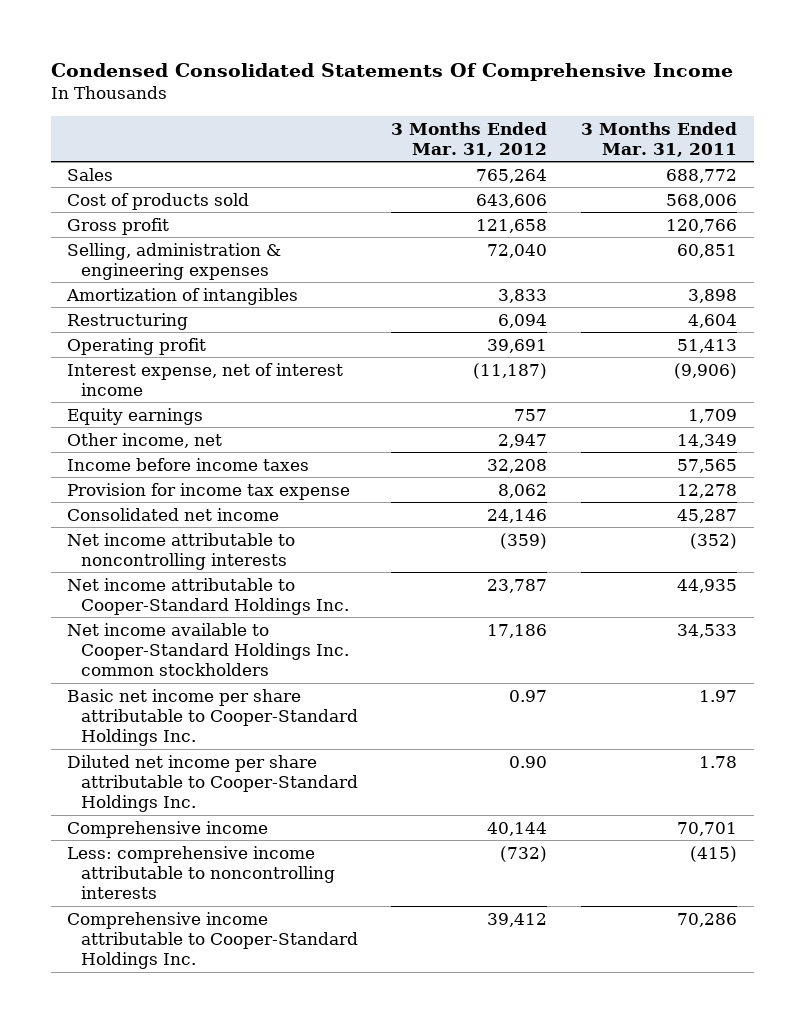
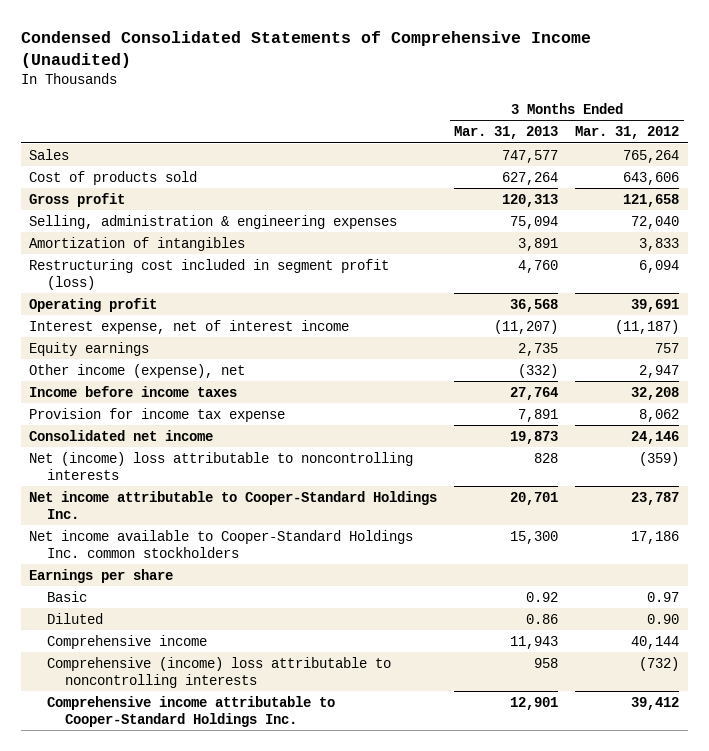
[50,62,733,81] Condensed Consolidated Statements Of Comprehensive Income -> [20,31,591,69] Condensed Consolidated Statements of Comprehensive Income (Unaudited)
[580,121,737,157] 3 Months Ended Mar. 31, 2011 -> none
none -> [454,126,559,140] Mar. 31, 2013
[67,312,189,330] Restructuring -> [29,258,390,290] Restructuring cost included in segment profit (loss)
[67,432,223,448] Other income, net -> [29,363,246,378] Other income (expense), net
[67,532,296,570] Net income attributable to noncontrolling interests -> [29,451,414,480] Net (income) loss attributable to noncontrolling interests
none -> [29,568,174,583] Earnings per share
[67,688,359,747] Basic net income per share attributable to Cooper-Standard Holdings Inc. -> [47,590,88,602] Basic
[67,754,359,813] Diluted net income per share attributable to Cooper-Standard Holdings Inc. -> [47,612,104,624] Diluted
[67,845,336,900] Less: comprehensive income attributable to noncontrolling interests -> [47,656,392,688] Comprehensive (income) loss attributable to noncontrolling interests

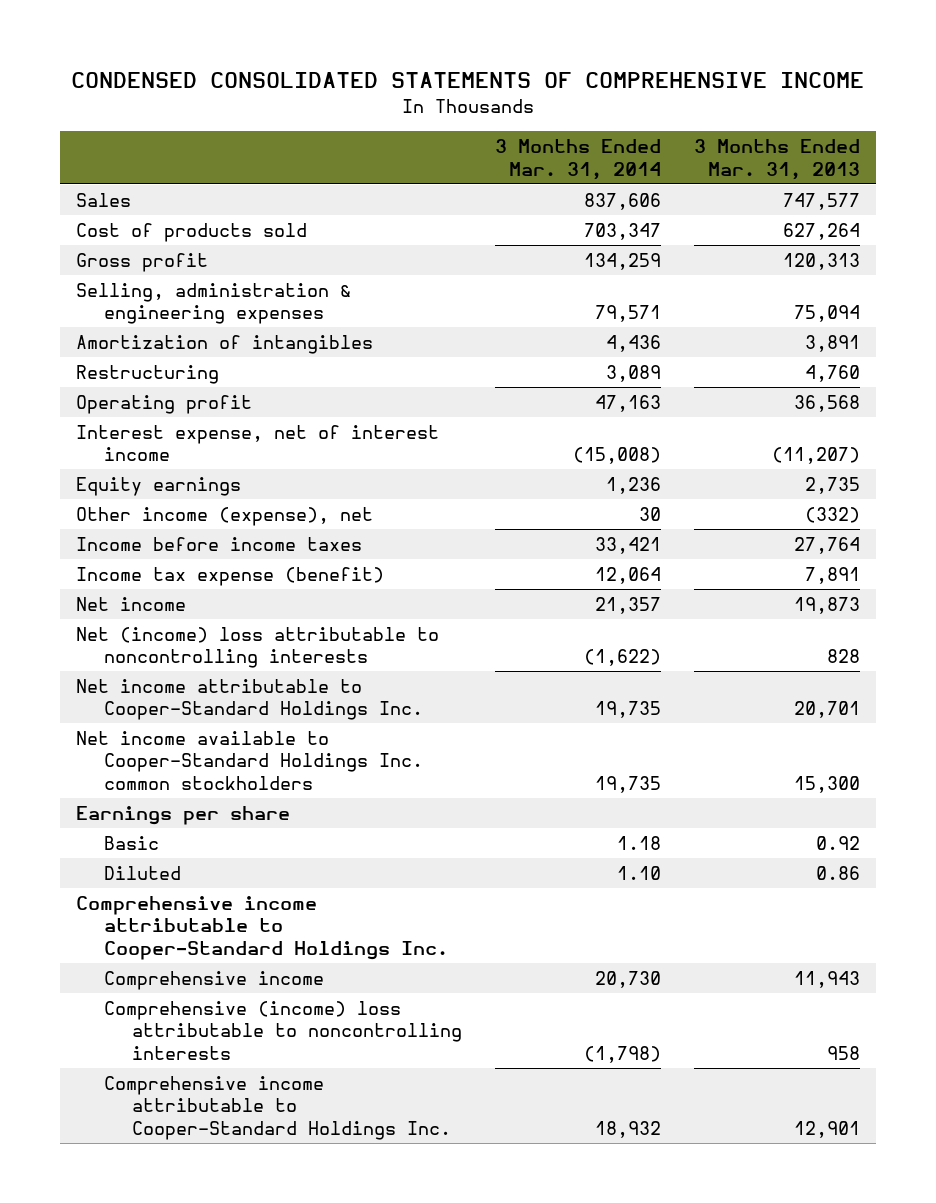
[20,31,591,69] Condensed Consolidated Statements of Comprehensive Income (Unaudited) -> [71,72,865,89] CONDENSED CONSOLIDATED STATEMENTS OF COMPREHENSIVE INCOME
[575,126,680,140] Mar. 31, 2012 -> none
none -> [495,139,662,180] 3 Months Ended Mar. 31, 2014
[29,258,390,290] Restructuring cost included in segment profit (loss) -> [76,364,220,384] Restructuring
[29,407,286,422] Provision for income tax expense -> [76,566,385,586] Income tax expense (benefit)
[29,429,214,441] Consolidated net income -> [76,596,187,611] Net income
none -> [76,895,449,960] Comprehensive income attributable to Cooper-Standard Holdings Inc.

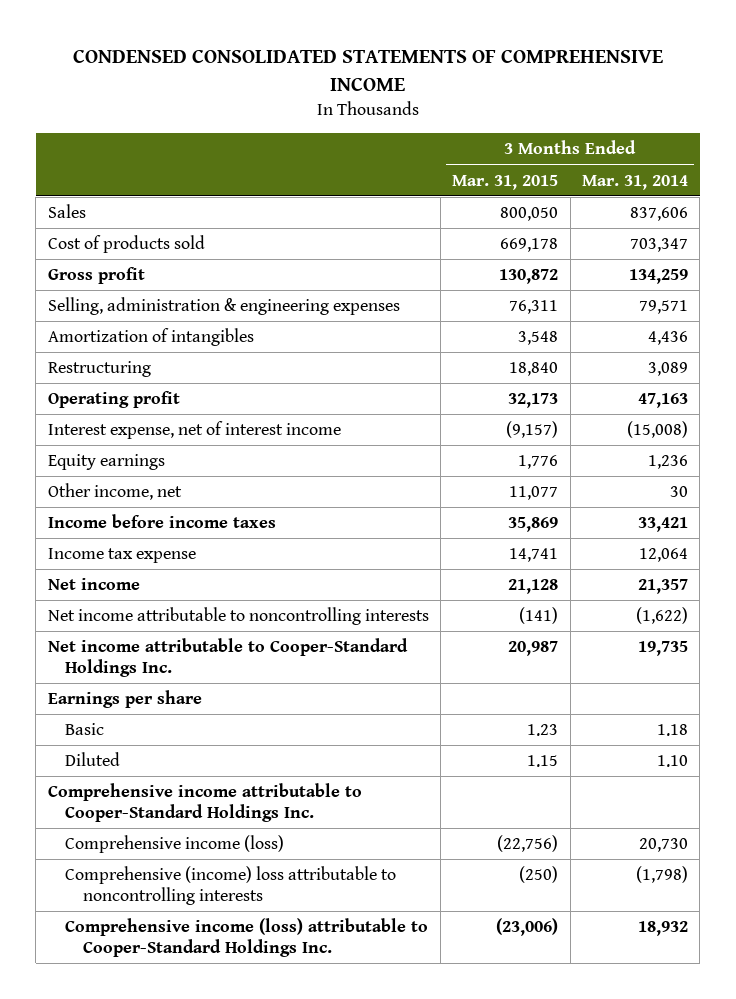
[693,139,860,180] 3 Months Ended Mar. 31, 2013 -> none
none -> [452,174,559,190] Mar. 31, 2015
[76,506,374,526] Other income (expense), net -> [47,483,182,501] Other income, net
[76,566,385,586] Income tax expense (benefit) -> [47,548,196,564] Income tax expense
[76,626,440,669] Net (income) loss attributable to noncontrolling interests -> [47,607,429,626] Net income attributable to noncontrolling interests
[76,730,424,790] Net income available to Cooper-Standard Holdings Inc. common stockholders -> none
[104,970,325,990] Comprehensive income -> [65,835,285,854] Comprehensive income (loss)
[104,1075,452,1140] Comprehensive income attributable to Cooper-Standard Holdings Inc. -> [65,918,429,958] Comprehensive income (loss) attributable to Cooper-Standard Holdings Inc.

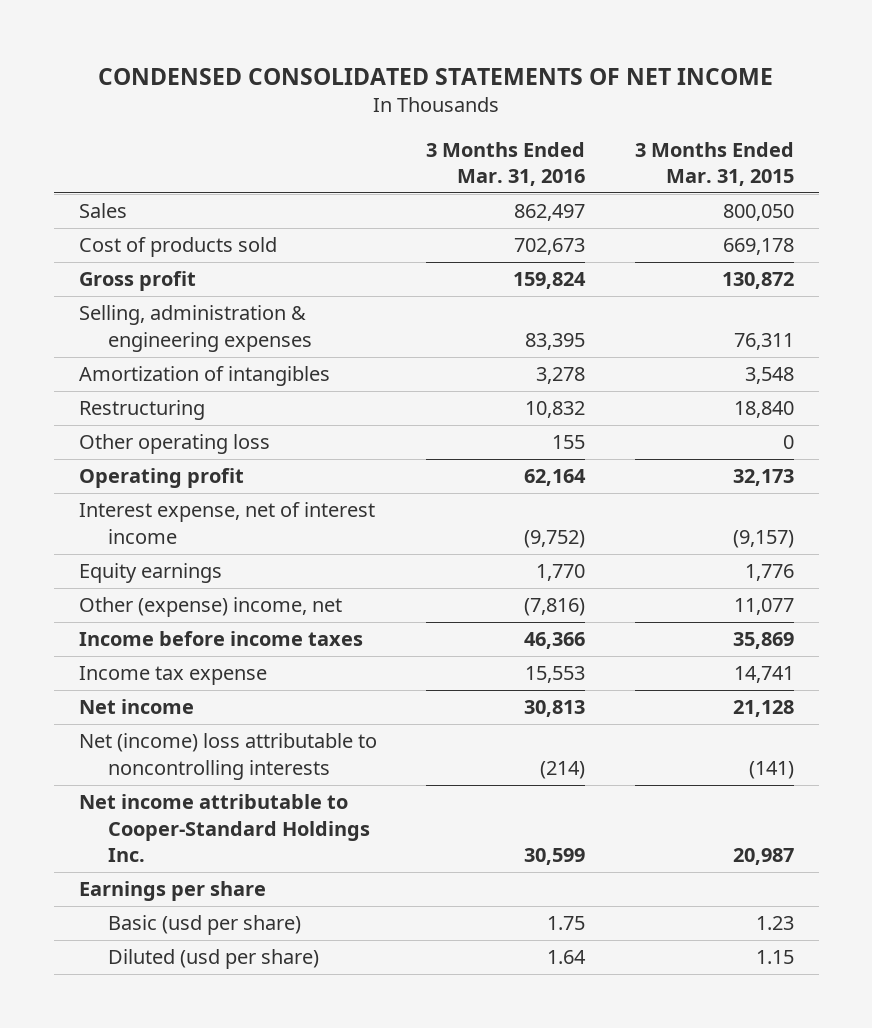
[72,50,663,92] CONDENSED CONSOLIDATED STATEMENTS OF COMPREHENSIVE INCOME -> [98,68,774,86] CONDENSED CONSOLIDATED STATEMENTS OF NET INCOME
[581,174,688,190] Mar. 31, 2014 -> none
none -> [426,141,586,187] 3 Months Ended Mar. 31, 2016
none -> [78,434,270,455] Other operating loss
[47,483,182,501] Other income, net -> [78,597,342,618] Other (expense) income, net
[47,607,429,626] Net income attributable to noncontrolling interests -> [78,733,377,780] Net (income) loss attributable to noncontrolling interests
[47,783,362,823] Comprehensive income attributable to Cooper-Standard Holdings Inc. -> none
[65,835,285,854] Comprehensive income (loss) -> none
[65,866,397,906] Comprehensive (income) loss attributable to noncontrolling interests -> none
[65,918,429,958] Comprehensive income (loss) attributable to Cooper-Standard Holdings Inc. -> none
[65,723,105,736] Basic -> [108,915,302,936] Basic (usd per share)
[65,752,121,767] Diluted -> [108,949,320,970] Diluted (usd per share)

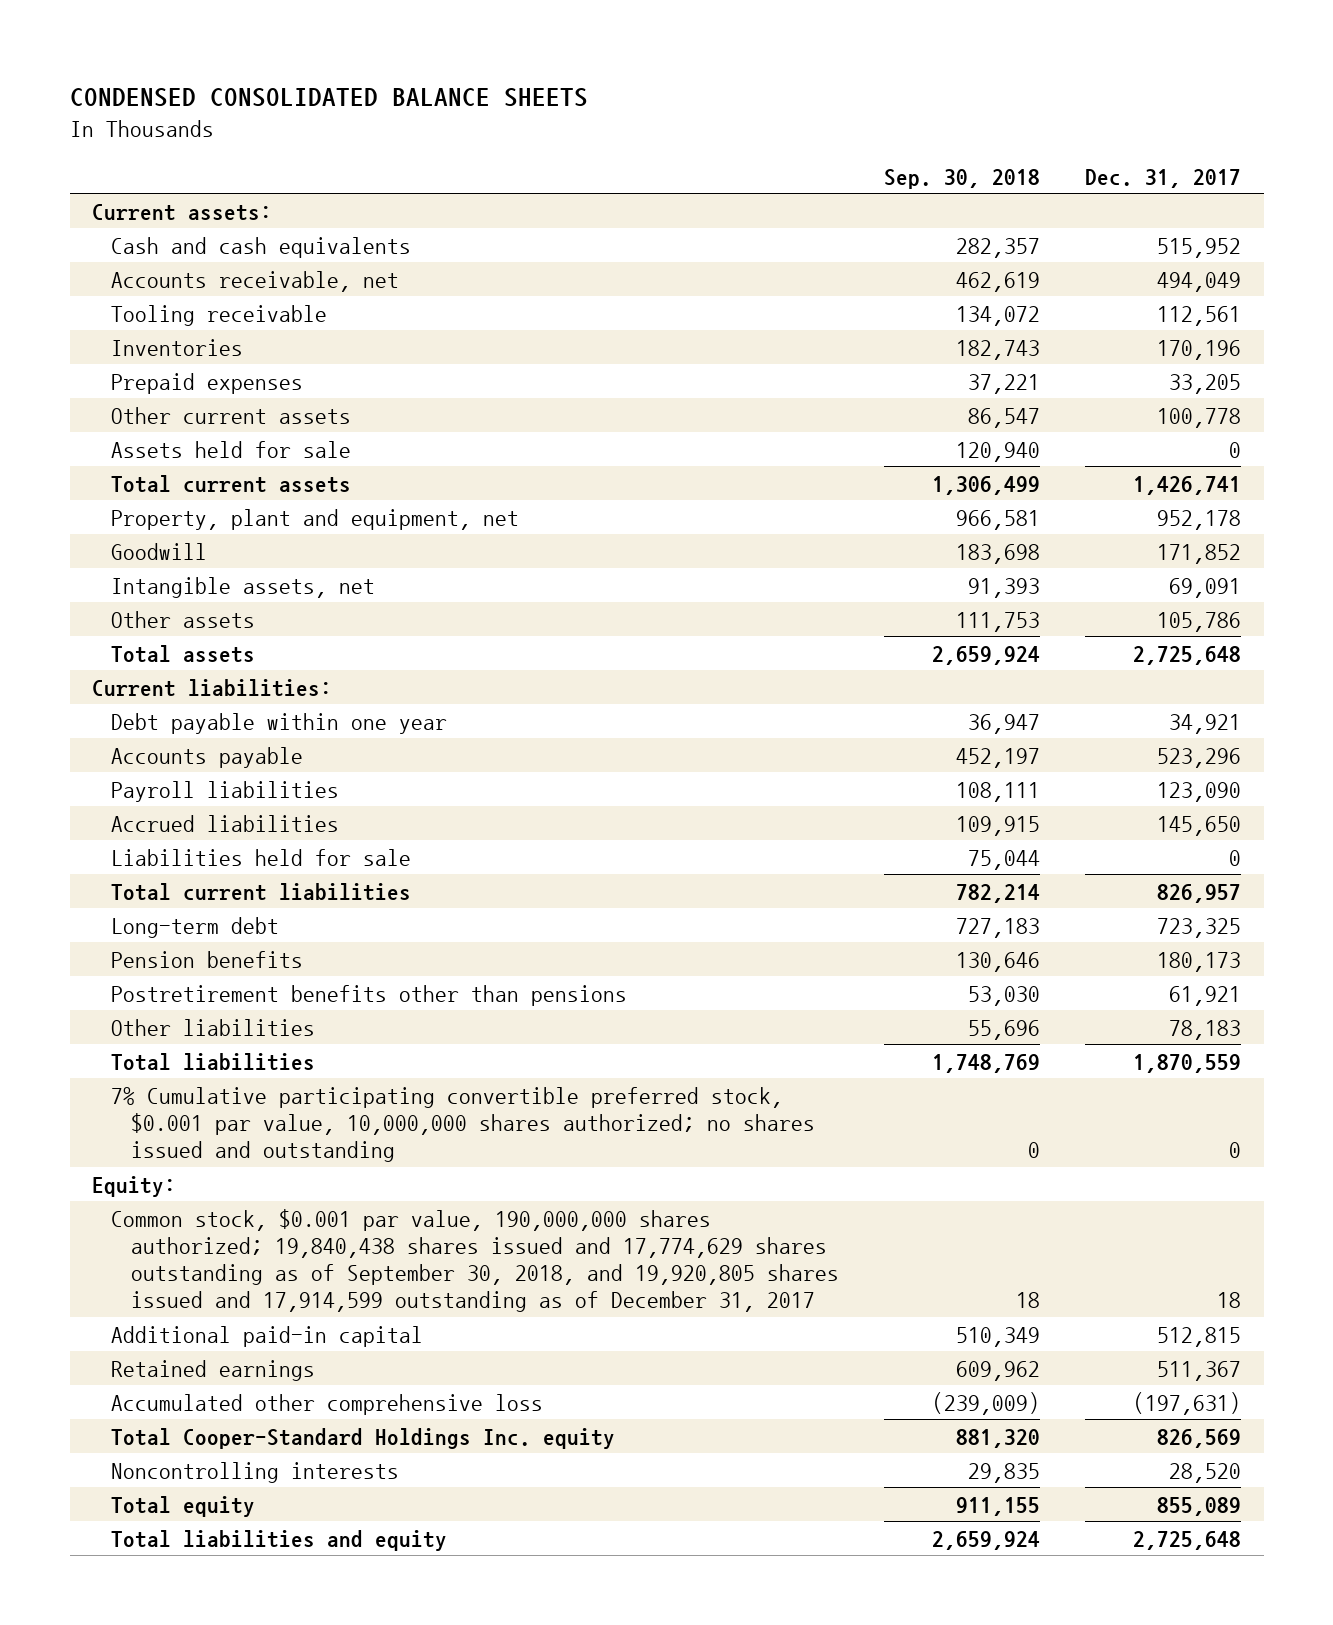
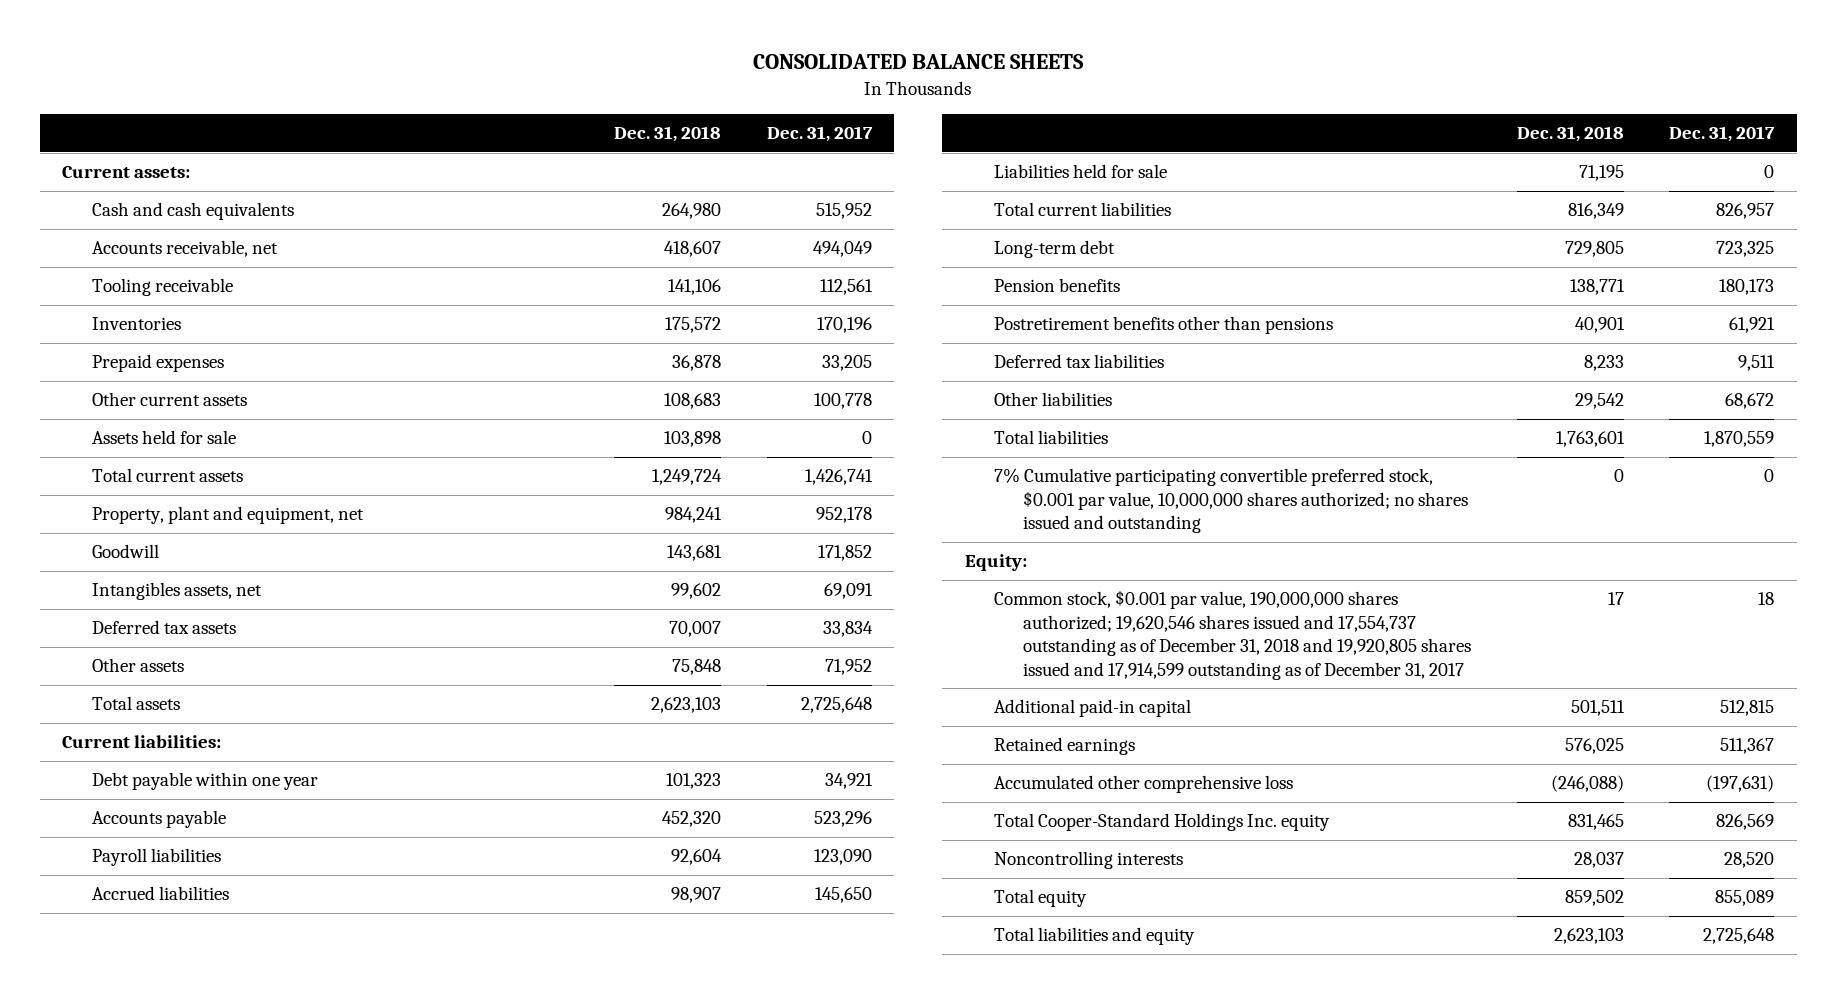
[69,88,588,108] CONDENSED CONSOLIDATED BALANCE SHEETS -> [753,54,1085,70] CONSOLIDATED BALANCE SHEETS
[883,168,1040,189] Sep. 30, 2018 -> none
none -> [614,126,722,143] Dec. 31, 2018
[111,576,376,598] Intangible assets, net -> [91,582,262,601] Intangibles assets, net
none -> [91,620,236,635] Deferred tax assets
[1157,611,1242,632] 105,786 -> [824,659,872,676] 71,952
none -> [994,354,1165,369] Deferred tax liabilities
[1169,1019,1242,1040] 78,183 -> [1725,393,1775,410] 68,672
[111,1208,839,1313] Common stock, $0.001 par value, 190,000,000 shares authorized; 19,840,438 shares issued and 17,774,629 shares outstanding as of September 30, 2018, and 19,920,805 shares issued and 17,914,599 outstanding as of December 31, 2017 -> [994,590,1472,680] Common stock, $0.001 par value, 190,000,000 shares authorized; 19,620,546 shares issued and 17,554,737 outstanding as of December 31, 2018 and 19,920,805 shares issued and 17,914,599 outstanding as of December 31, 2017

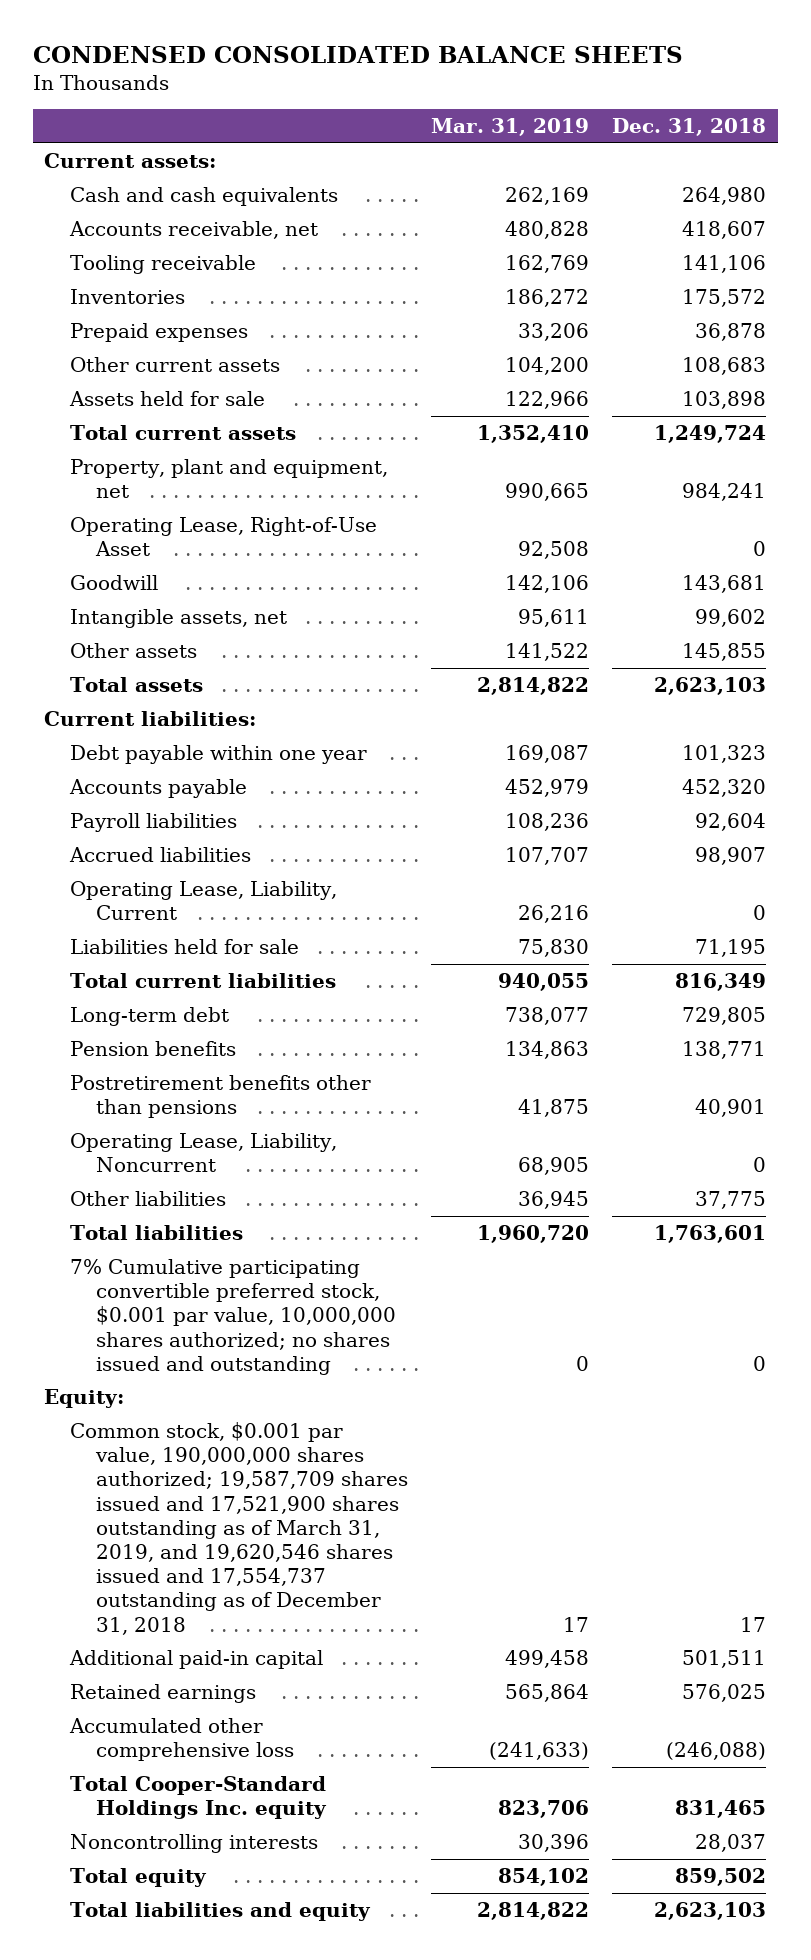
[753,54,1085,70] CONSOLIDATED BALANCE SHEETS -> [32,46,683,64] CONDENSED CONSOLIDATED BALANCE SHEETS
[766,126,873,143] Dec. 31, 2017 -> none
none -> [431,118,590,137] Mar. 31, 2019
none -> [70,516,378,557] Operating Lease, Right-of-Use Asset
[91,620,236,635] Deferred tax assets -> none
[91,582,262,601] Intangibles assets, net -> [70,608,288,628] Intangible assets, net
[672,659,722,676] 75,848 -> [682,642,767,661] 145,855
none -> [70,880,338,921] Operating Lease, Liability, Current
[994,354,1165,369] Deferred tax liabilities -> none
none -> [70,1132,338,1173] Operating Lease, Liability, Noncurrent
[1574,393,1624,410] 29,542 -> [695,1190,767,1209] 37,775
[994,590,1472,680] Common stock, $0.001 par value, 190,000,000 shares authorized; 19,620,546 shares issued and 17,554,737 outstanding as of December 31, 2018 and 19,920,805 shares issued and 17,914,599 outstanding as of December 31, 2017 -> [70,1421,408,1635] Common stock, $0.001 par value, 190,000,000 shares authorized; 19,587,709 shares issued and 17,521,900 shares outstanding as of March 31, 2019, and 19,620,546 shares issued and 17,554,737 outstanding as of December 31, 2018

